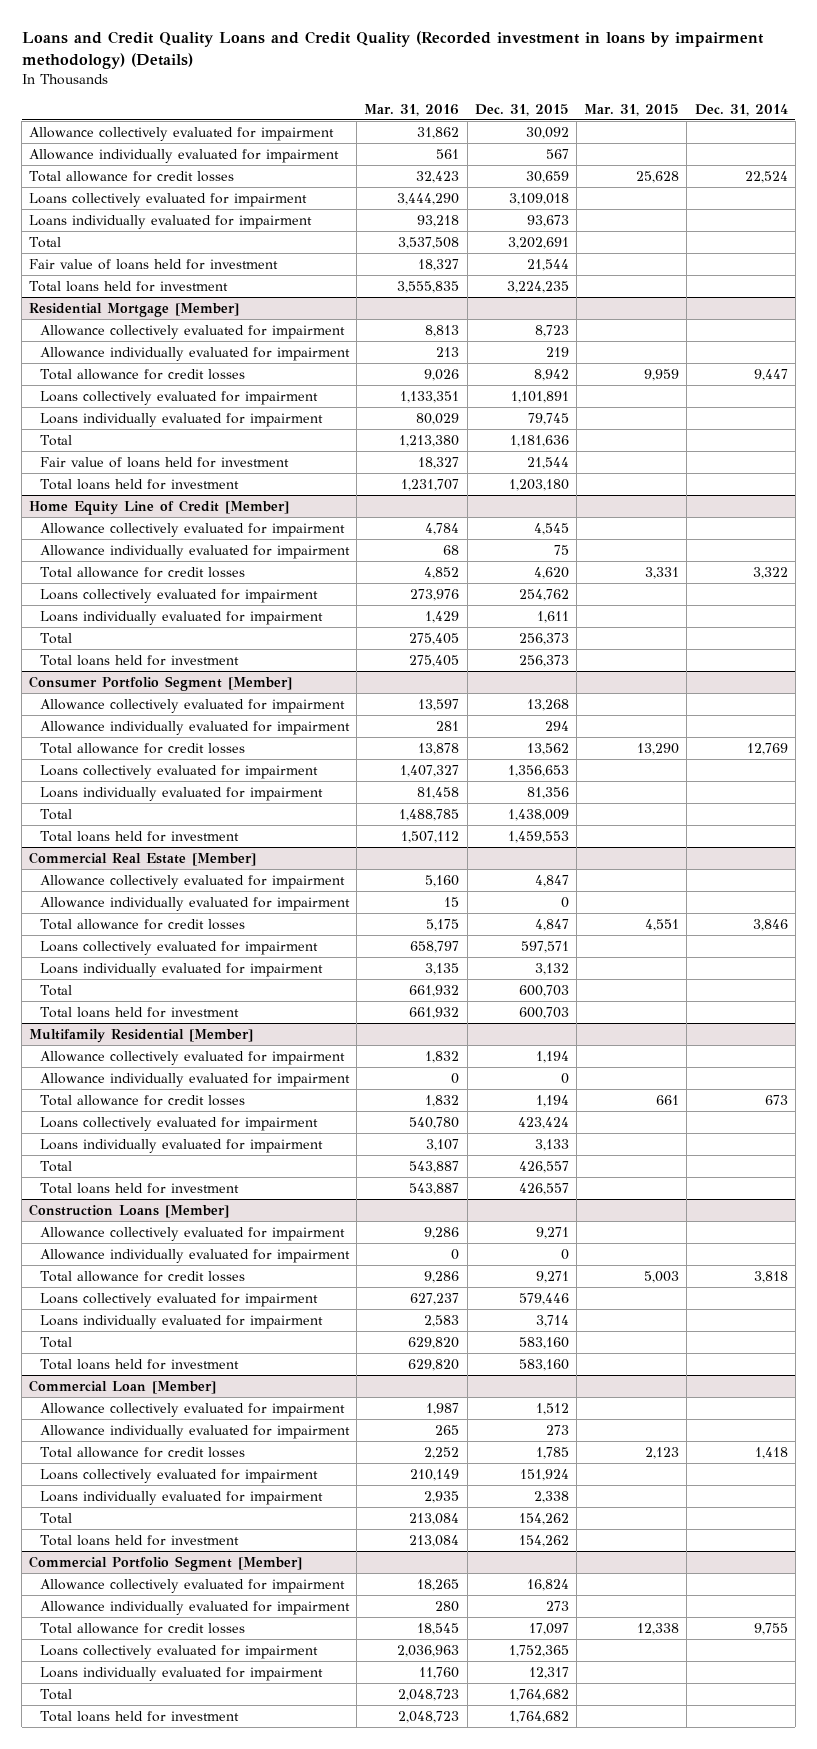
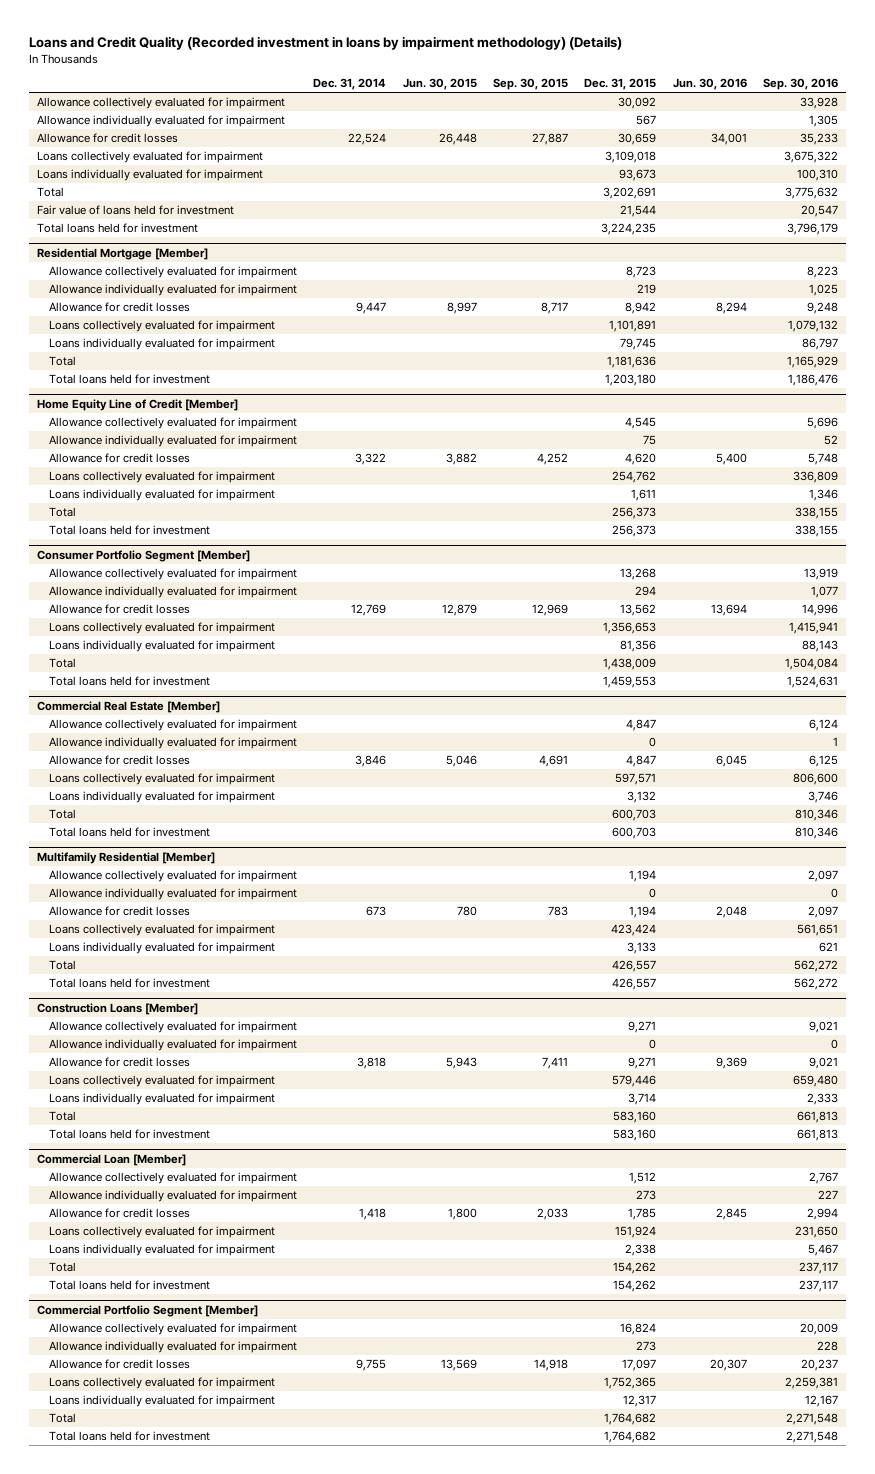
[21,31,764,70] Loans and Credit Quality Loans and Credit Quality (Recorded investment in loans by impairment methodology) (Details) -> [28,35,622,50] Loans and Credit Quality (Recorded investment in loans by impairment methodology) (Details)
[364,103,460,116] Mar. 31, 2016 -> none
[584,103,680,116] Mar. 31, 2015 -> none
none -> [402,78,477,91] Jun. 30, 2015
none -> [493,78,569,91] Sep. 30, 2015
none -> [672,78,747,91] Jun. 30, 2016
none -> [763,78,839,91] Sep. 30, 2016
[29,170,235,182] Total allowance for credit losses -> [37,133,179,144] Allowance for credit losses
[39,368,245,380] Total allowance for credit losses -> [48,302,190,313] Allowance for credit losses
[39,456,289,468] Fair value of loans held for investment -> none
[39,566,245,578] Total allowance for credit losses -> [48,453,190,464] Allowance for credit losses
[39,742,245,754] Total allowance for credit losses -> [48,604,190,615] Allowance for credit losses
[39,918,245,930] Total allowance for credit losses -> [48,755,190,766] Allowance for credit losses
[39,1094,245,1106] Total allowance for credit losses -> [48,906,190,917] Allowance for credit losses
[39,1270,245,1282] Total allowance for credit losses -> [48,1057,190,1068] Allowance for credit losses
[39,1446,245,1458] Total allowance for credit losses -> [48,1208,190,1219] Allowance for credit losses
[39,1622,245,1634] Total allowance for credit losses -> [48,1359,190,1370] Allowance for credit losses

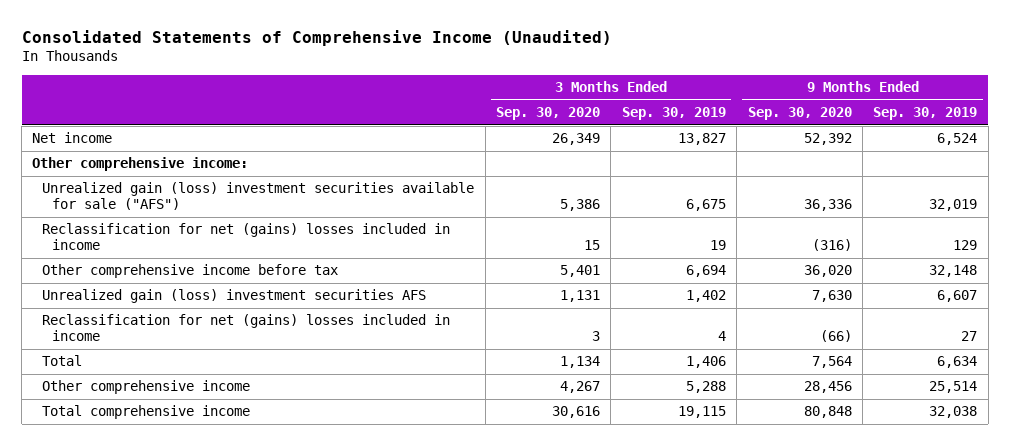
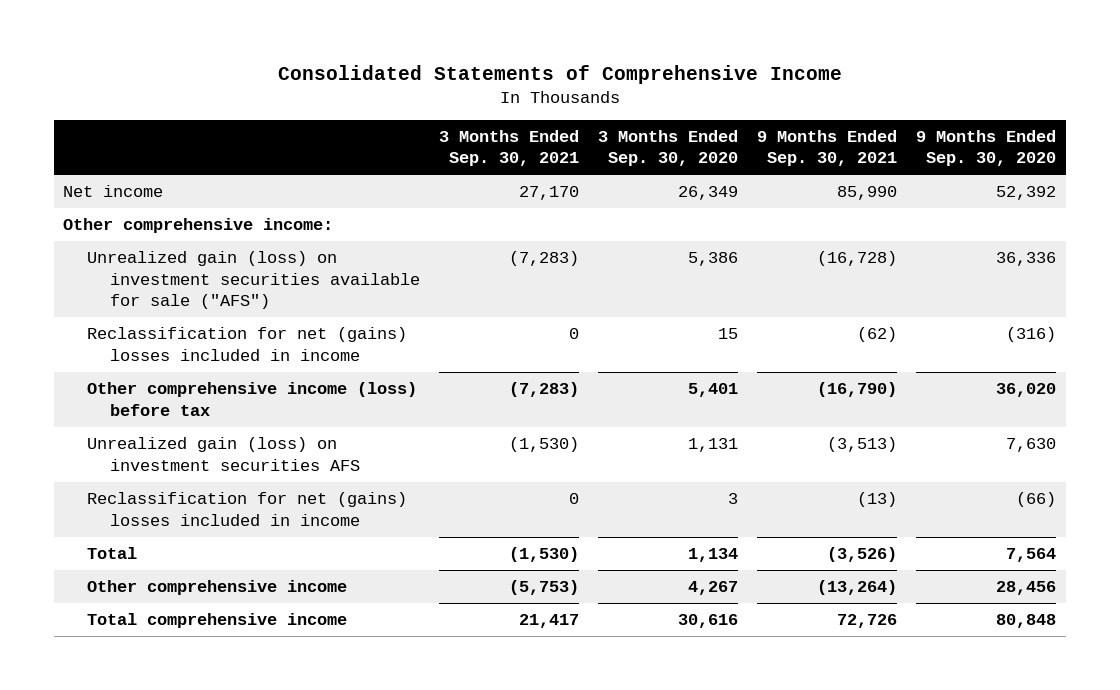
[21,29,612,46] Consolidated Statements of Comprehensive Income (Unaudited) -> [277,65,842,85] Consolidated Statements of Comprehensive Income
[621,107,726,121] Sep. 30, 2019 -> none
[873,107,978,121] Sep. 30, 2019 -> none
none -> [439,129,580,167] 3 Months Ended Sep. 30, 2021
none -> [757,129,898,167] 9 Months Ended Sep. 30, 2021
[42,182,475,211] Unrealized gain (loss) investment securities available for sale ("AFS") -> [86,251,421,310] Unrealized gain (loss) on investment securities available for sale ("AFS")
[42,264,339,279] Other comprehensive income before tax -> [86,382,417,416] Other comprehensive income (loss) before tax
[42,289,427,304] Unrealized gain (loss) investment securities AFS -> [86,437,361,471] Unrealized gain (loss) on investment securities AFS

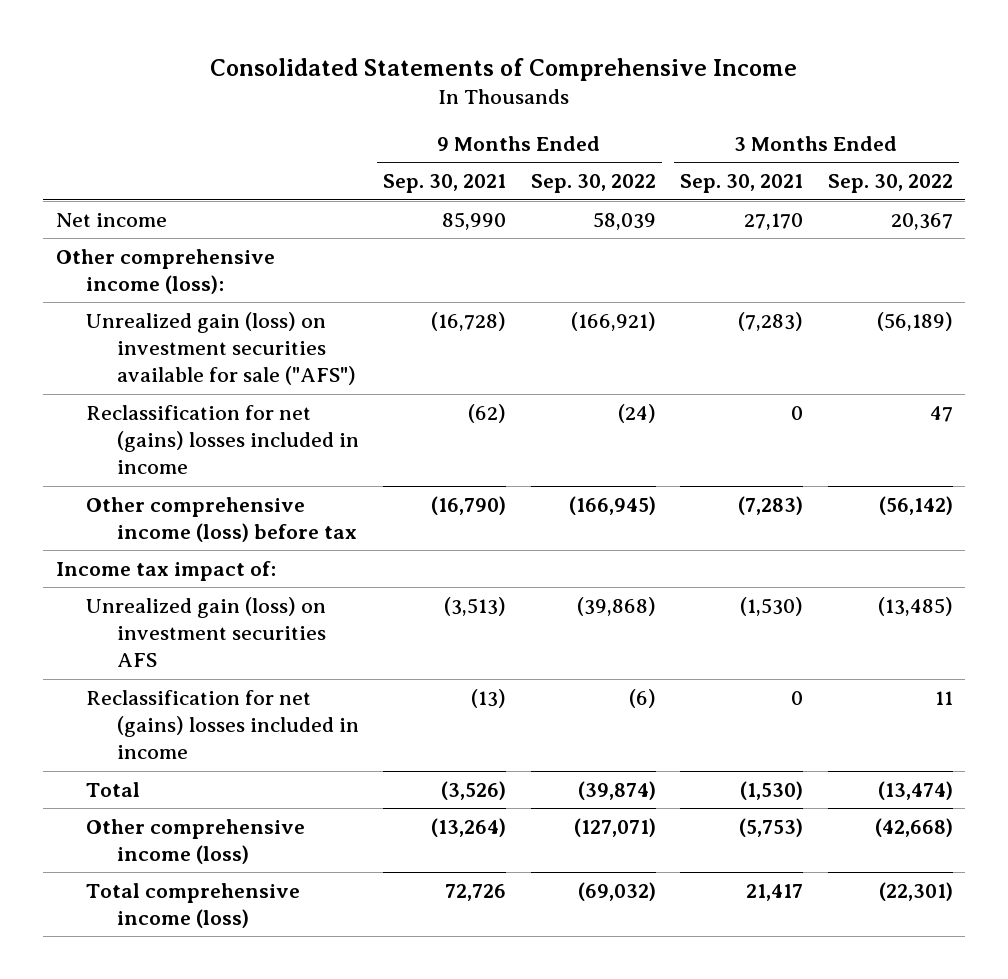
[598,129,739,167] 3 Months Ended Sep. 30, 2020 -> none
[916,129,1057,167] 9 Months Ended Sep. 30, 2020 -> none
none -> [530,174,656,194] Sep. 30, 2022
none -> [827,174,953,194] Sep. 30, 2022
[63,218,334,234] Other comprehensive income: -> [55,248,275,295] Other comprehensive income (loss):
none -> [55,560,276,581] Income tax impact of:
[86,580,347,596] Other comprehensive income -> [86,818,306,865] Other comprehensive income (loss)
[86,613,347,629] Total comprehensive income -> [86,882,301,929] Total comprehensive income (loss)

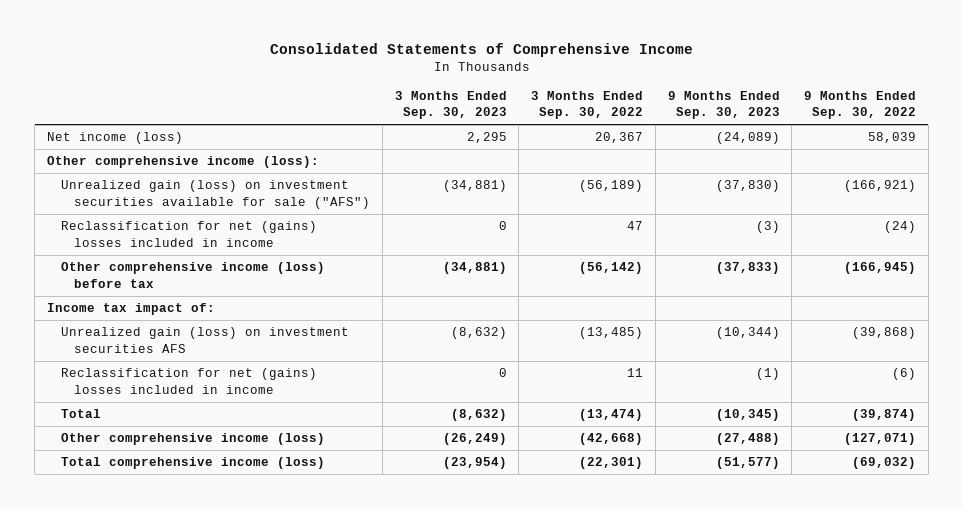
[383,174,507,194] Sep. 30, 2021 -> none
[680,174,804,194] Sep. 30, 2021 -> none
none -> [394,91,507,120] 3 Months Ended Sep. 30, 2023
none -> [667,91,780,120] 9 Months Ended Sep. 30, 2023
[55,212,167,227] Net income -> [47,132,184,145] Net income (loss)

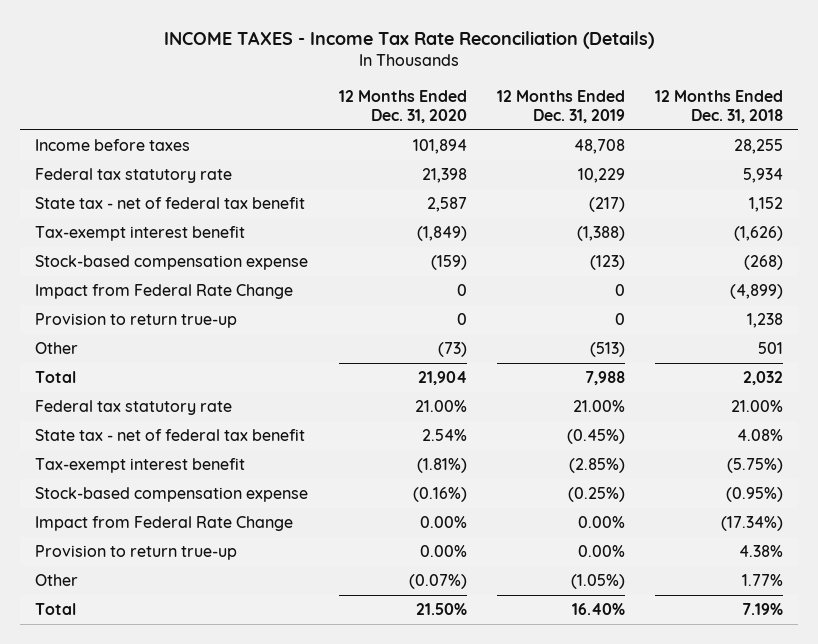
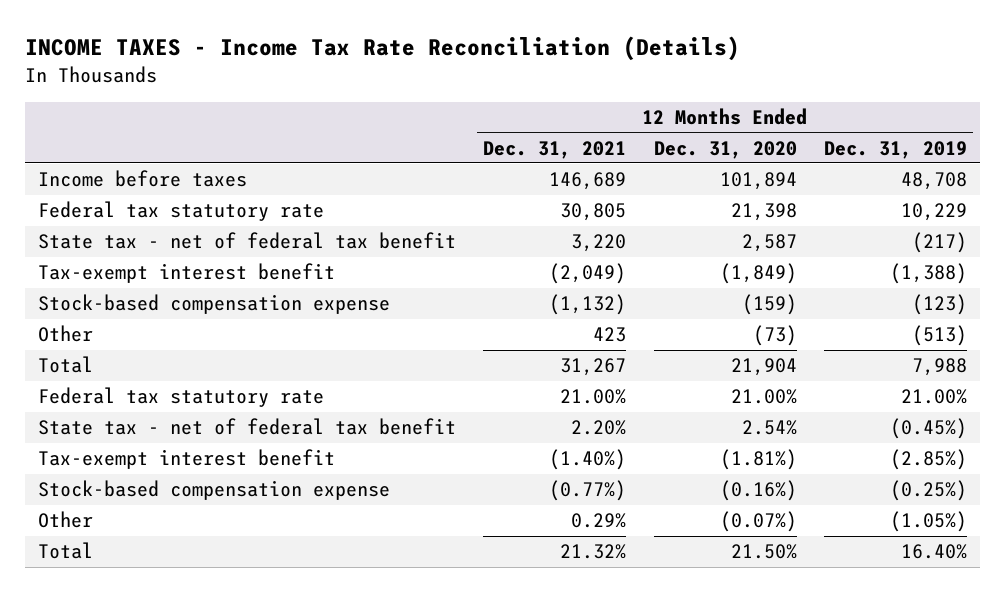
[655,89,784,124] 12 Months Ended Dec. 31, 2018 -> none
none -> [483,140,627,159] Dec. 31, 2021
[35,283,294,299] Impact from Federal Rate Change -> none
[35,312,238,328] Provision to return true-up -> none
[35,515,294,531] Impact from Federal Rate Change -> none
[35,544,238,560] Provision to return true-up -> none

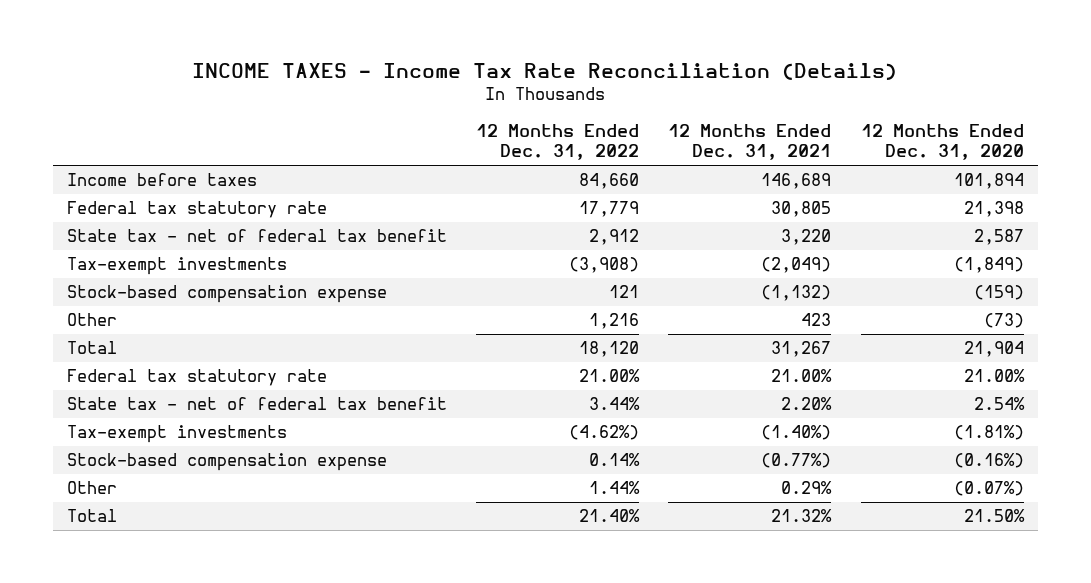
[823,140,967,159] Dec. 31, 2019 -> none
none -> [476,123,640,161] 12 Months Ended Dec. 31, 2022
[38,263,336,284] Tax-exempt interest benefit -> [67,257,288,276] Tax-exempt investments
[38,449,336,470] Tax-exempt interest benefit -> [67,425,288,444] Tax-exempt investments

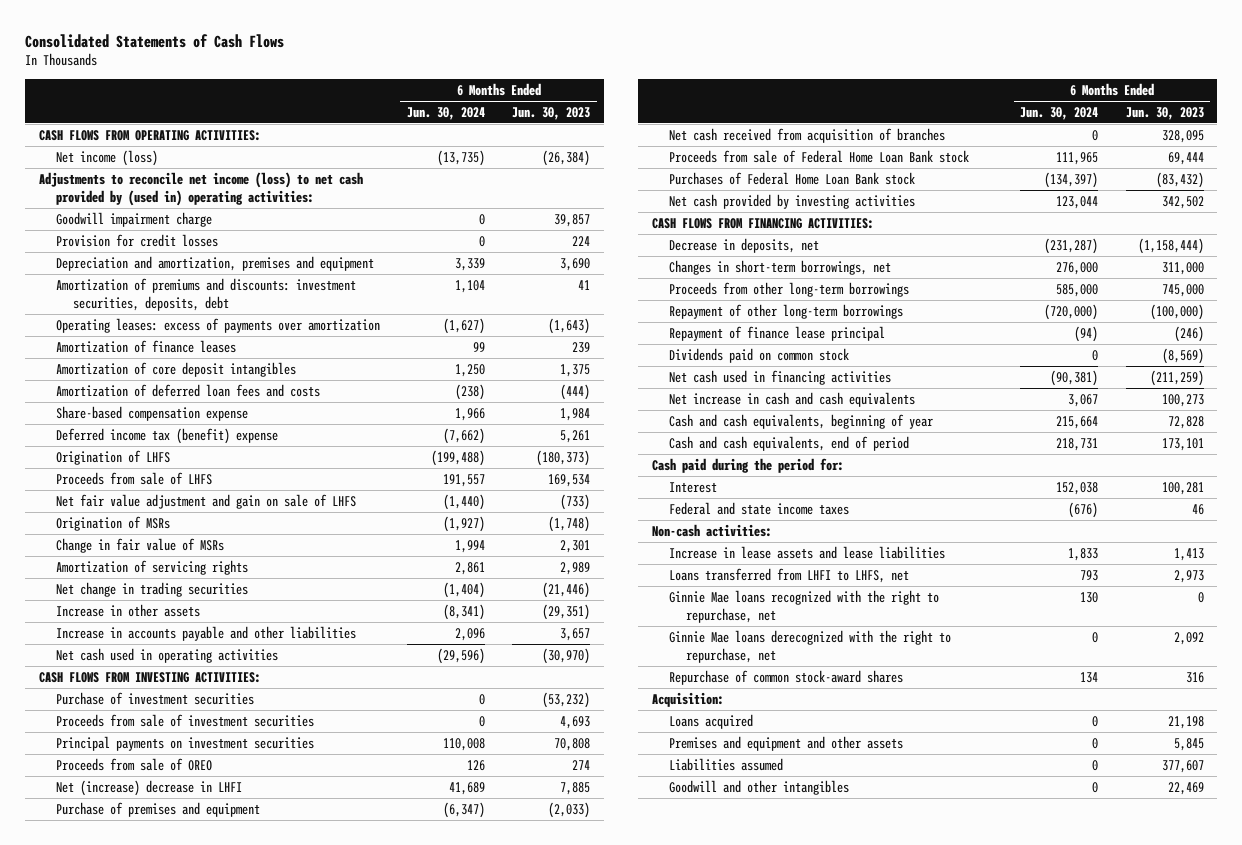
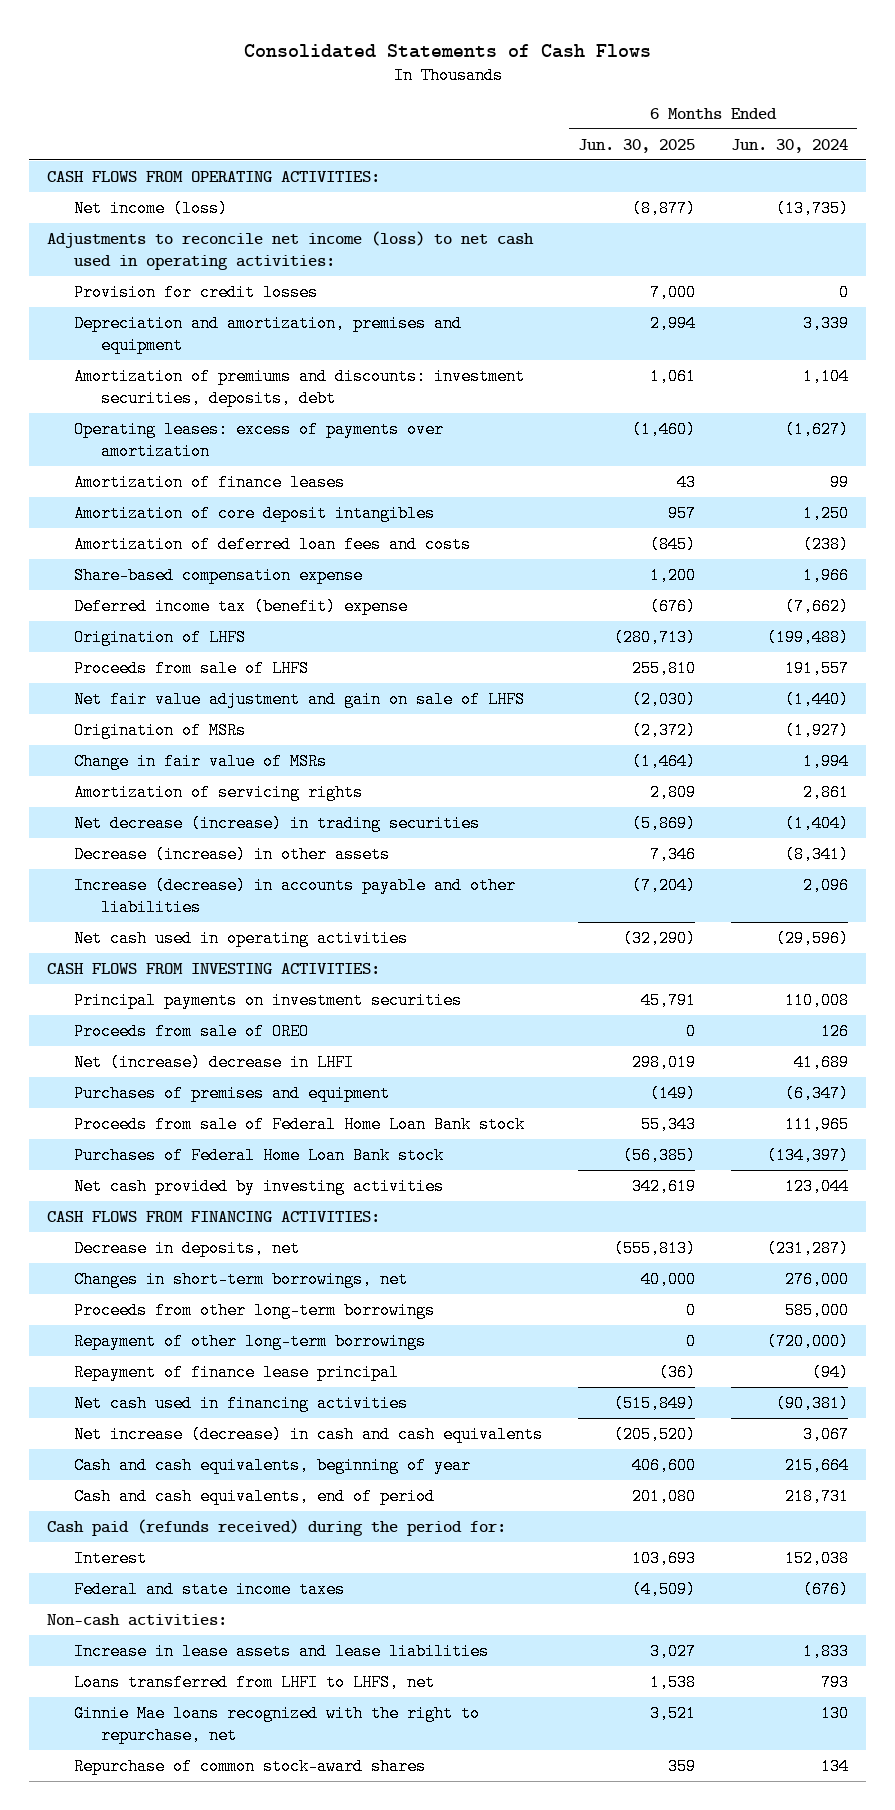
[512,106,591,120] Jun. 30, 2023 -> none
none -> [577,138,695,153] Jun. 30, 2025
[55,211,212,227] Goodwill impairment charge -> none
[38,171,363,206] Adjustments to reconcile net income (loss) to net cash provided by (used in) operating activities: -> [47,230,535,271] Adjustments to reconcile net income (loss) to net cash used in operating activities:
[55,581,248,597] Net change in trading securities -> [73,814,480,832] Net decrease (increase) in trading securities
[55,603,200,617] Increase in other assets -> [73,845,390,863] Decrease (increase) in other assets
[55,625,356,641] Increase in accounts payable and other liabilities -> [73,876,516,917] Increase (decrease) in accounts payable and other liabilities
[55,691,254,705] Purchase of investment securities -> none
[55,713,314,727] Proceeds from sale of investment securities -> none
[669,127,946,143] Net cash received from acquisition of branches -> none
[55,801,260,817] Purchase of premises and equipment -> [73,1084,390,1102] Purchases of premises and equipment
[669,347,850,363] Dividends paid on common stock -> none
[669,391,916,407] Net increase in cash and cash equivalents -> [73,1425,543,1443] Net increase (decrease) in cash and cash equivalents
[651,457,844,473] Cash paid during the period for: -> [47,1518,507,1536] Cash paid (refunds received) during the period for:
[669,629,952,663] Ginnie Mae loans derecognized with the right to repurchase, net -> none
[651,691,724,707] Acquisition: -> none
[669,713,754,729] Loans acquired -> none
[669,735,904,751] Premises and equipment and other assets -> none
[669,757,784,771] Liabilities assumed -> none
[669,779,850,795] Goodwill and other intangibles -> none

